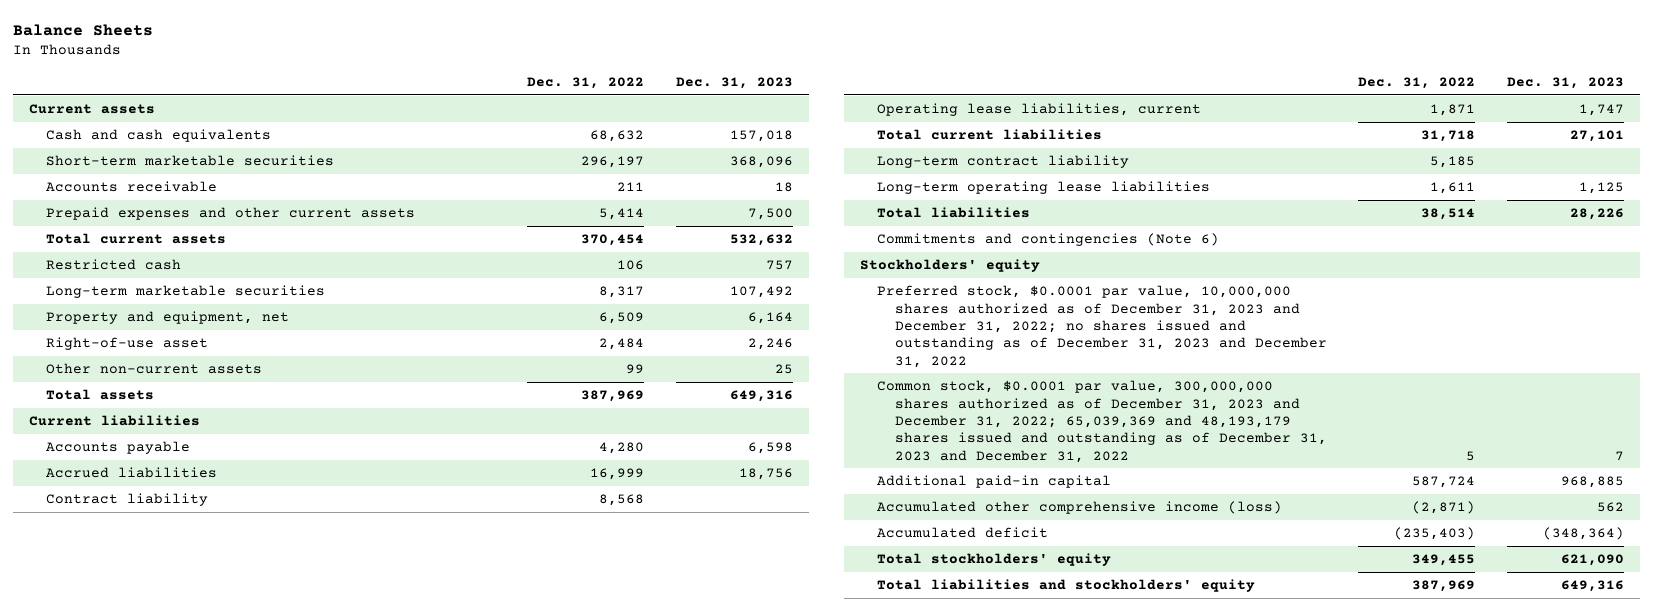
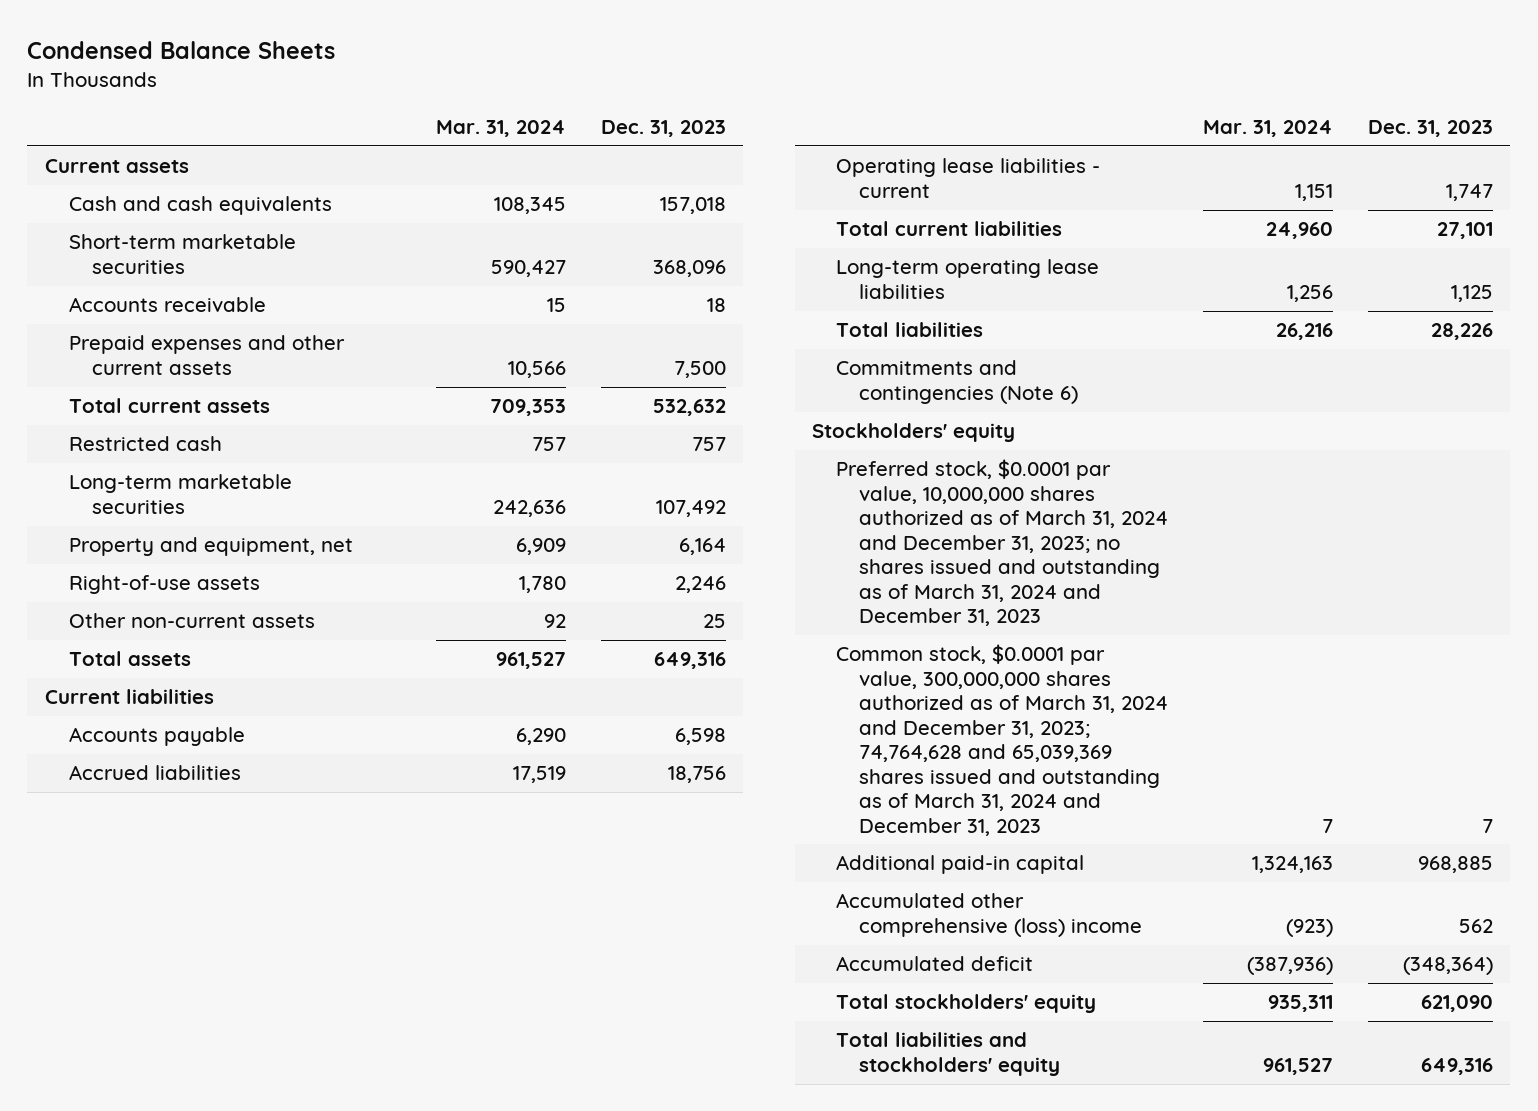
[12,23,153,36] Balance Sheets -> [27,41,336,60] Condensed Balance Sheets
[526,76,644,89] Dec. 31, 2022 -> none
none -> [436,120,567,138] Mar. 31, 2024
[45,337,208,351] Right-of-use asset -> [68,575,260,595] Right-of-use assets
[45,493,208,507] Contract liability -> none
[877,103,1202,117] Operating lease liabilities, current -> [835,158,1100,198] Operating lease liabilities - current
[877,155,1130,169] Long-term contract liability -> none
[877,285,1327,368] Preferred stock, $0.0001 par value, 10,000,000 shares authorized as of December 31, 2023 and December 31, 2022; no shares issued and outstanding as of December 31, 2023 and December 31, 2022 -> [835,459,1169,627] Preferred stock, $0.0001 par value, 10,000,000 shares authorized as of March 31, 2024 and December 31, 2023; no shares issued and outstanding as of March 31, 2024 and December 31, 2023
[877,380,1327,463] Common stock, $0.0001 par value, 300,000,000 shares authorized as of December 31, 2023 and December 31, 2022; 65,039,369 and 48,193,179 shares issued and outstanding as of December 31, 2023 and December 31, 2022 -> [835,644,1169,836] Common stock, $0.0001 par value, 300,000,000 shares authorized as of March 31, 2024 and December 31, 2023; 74,764,628 and 65,039,369 shares issued and outstanding as of March 31, 2024 and December 31, 2023
[877,501,1283,515] Accumulated other comprehensive income (loss) -> [835,893,1143,937] Accumulated other comprehensive (loss) income

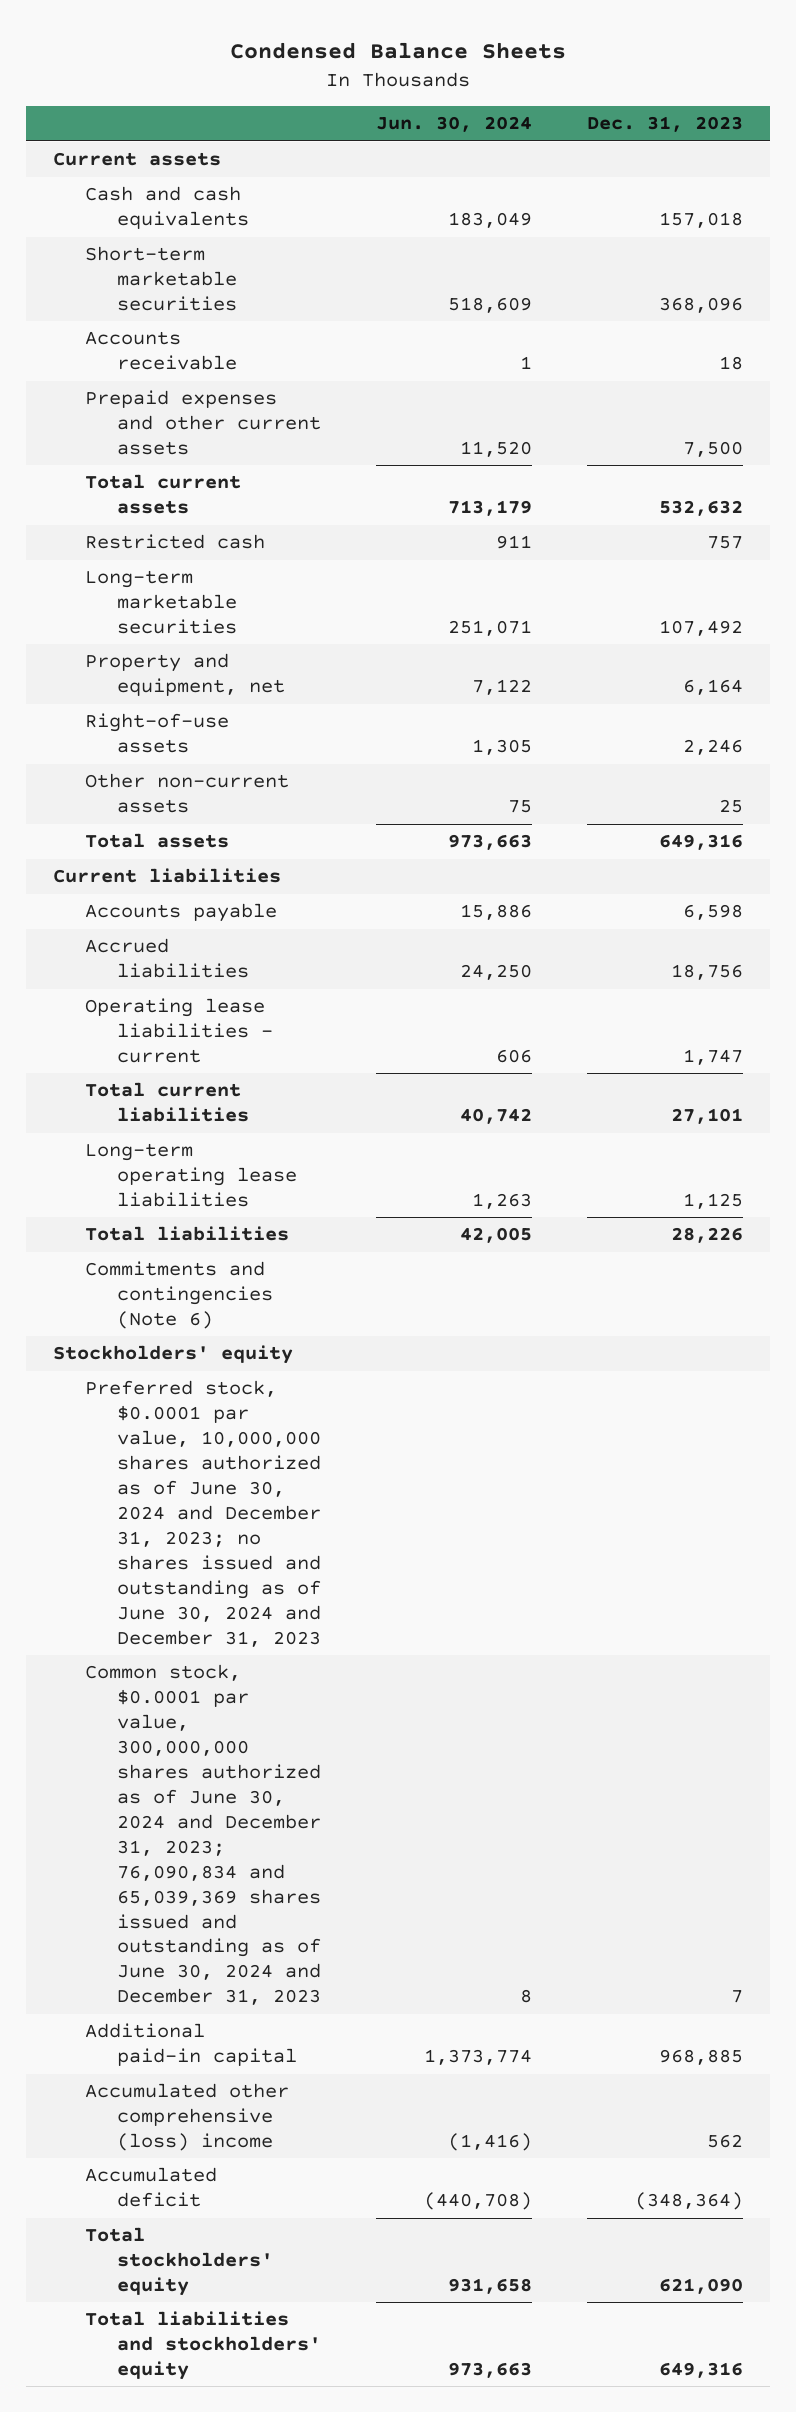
[436,120,567,138] Mar. 31, 2024 -> none
none -> [376,116,533,133] Jun. 30, 2024
[835,459,1169,627] Preferred stock, $0.0001 par value, 10,000,000 shares authorized as of March 31, 2024 and December 31, 2023; no shares issued and outstanding as of March 31, 2024 and December 31, 2023 -> [85,1380,322,1647] Preferred stock, $0.0001 par value, 10,000,000 shares authorized as of June 30, 2024 and December 31, 2023; no shares issued and outstanding as of June 30, 2024 and December 31, 2023
[835,644,1169,836] Common stock, $0.0001 par value, 300,000,000 shares authorized as of March 31, 2024 and December 31, 2023; 74,764,628 and 65,039,369 shares issued and outstanding as of March 31, 2024 and December 31, 2023 -> [85,1664,322,2006] Common stock, $0.0001 par value, 300,000,000 shares authorized as of June 30, 2024 and December 31, 2023; 76,090,834 and 65,039,369 shares issued and outstanding as of June 30, 2024 and December 31, 2023

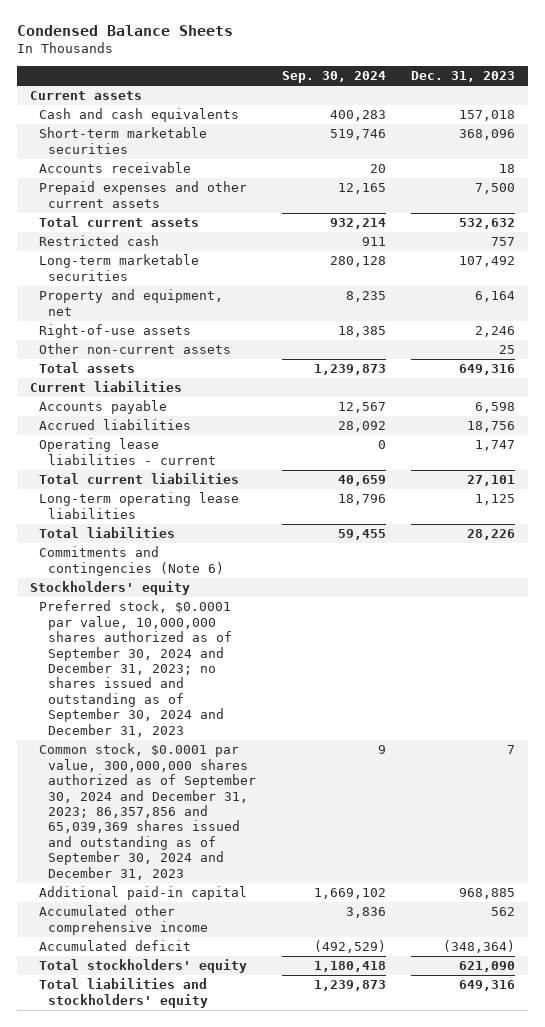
[376,116,533,133] Jun. 30, 2024 -> none
none -> [281,70,386,83] Sep. 30, 2024
[85,1380,322,1647] Preferred stock, $0.0001 par value, 10,000,000 shares authorized as of June 30, 2024 and December 31, 2023; no shares issued and outstanding as of June 30, 2024 and December 31, 2023 -> [38,600,232,737] Preferred stock, $0.0001 par value, 10,000,000 shares authorized as of September 30, 2024 and December 31, 2023; no shares issued and outstanding as of September 30, 2024 and December 31, 2023
[85,1664,322,2006] Common stock, $0.0001 par value, 300,000,000 shares authorized as of June 30, 2024 and December 31, 2023; 76,090,834 and 65,039,369 shares issued and outstanding as of June 30, 2024 and December 31, 2023 -> [38,743,256,880] Common stock, $0.0001 par value, 300,000,000 shares authorized as of September 30, 2024 and December 31, 2023; 86,357,856 and 65,039,369 shares issued and outstanding as of September 30, 2024 and December 31, 2023
[85,2083,290,2152] Accumulated other comprehensive (loss) income -> [38,905,208,935] Accumulated other comprehensive income

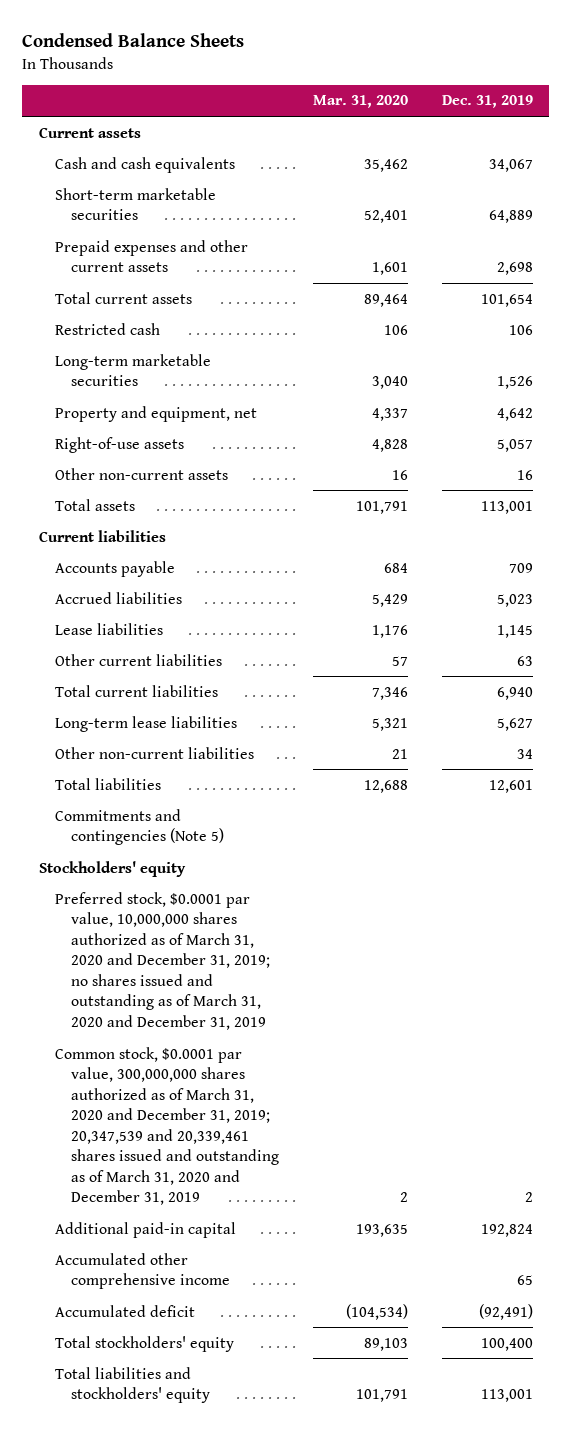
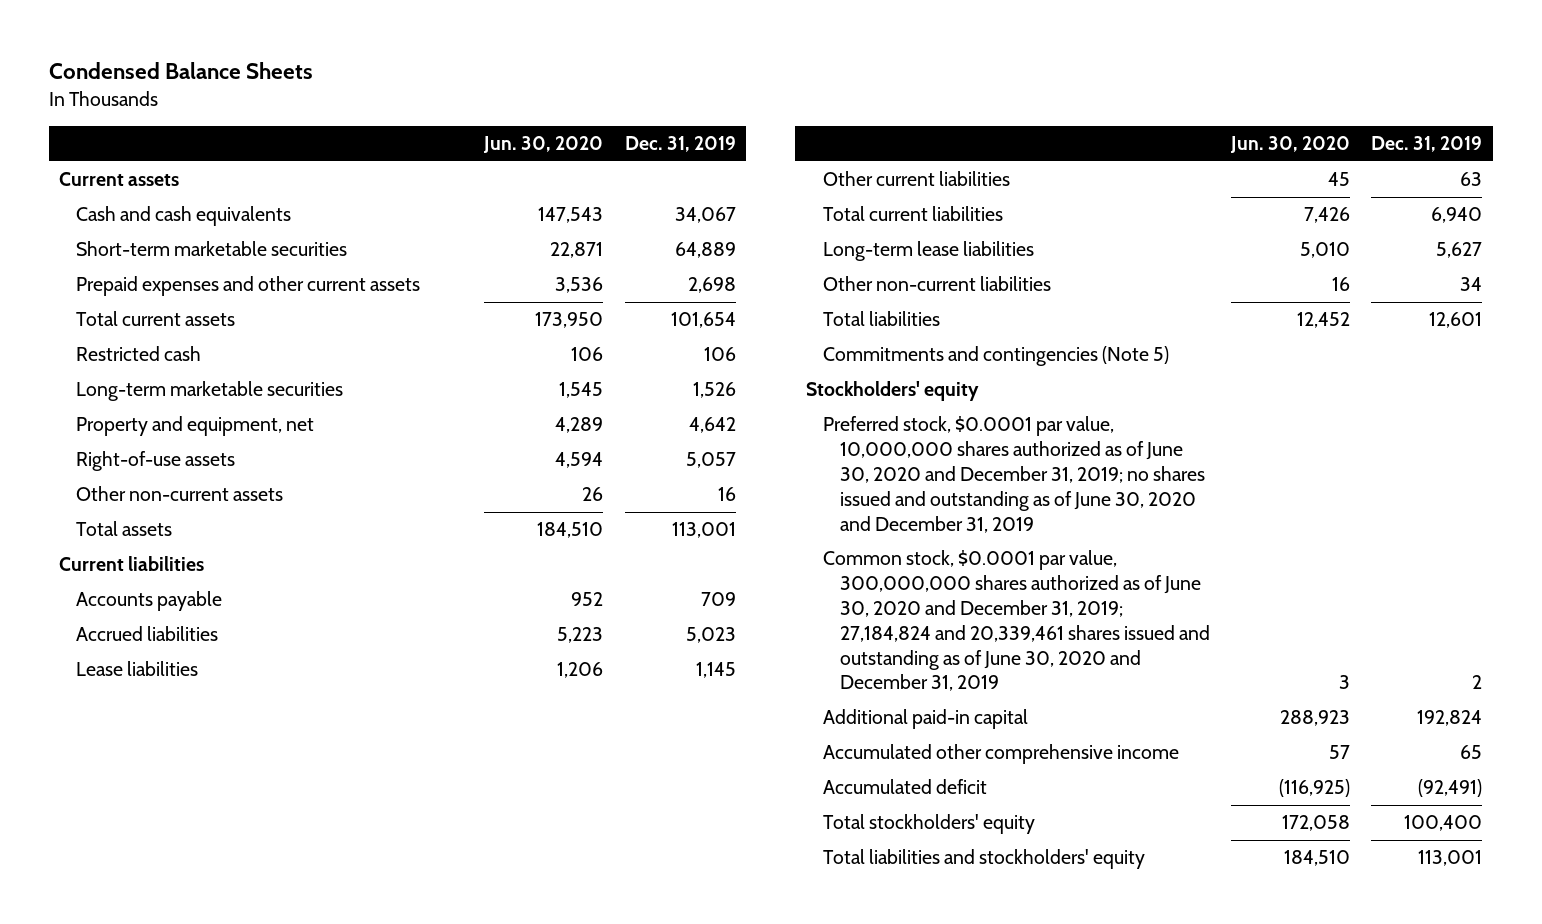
[312,95,408,109] Mar. 31, 2020 -> none
none -> [483,136,604,154] Jun. 30, 2020
[55,891,271,1030] Preferred stock, $0.0001 par value, 10,000,000 shares authorized as of March 31, 2020 and December 31, 2019; no shares issued and outstanding as of March 31, 2020 and December 31, 2019 -> [822,416,1205,533] Preferred stock, $0.0001 par value, 10,000,000 shares authorized as of June 30, 2020 and December 31, 2019; no shares issued and outstanding as of June 30, 2020 and December 31, 2019
[55,1046,280,1206] Common stock, $0.0001 par value, 300,000,000 shares authorized as of March 31, 2020 and December 31, 2019; 20,347,539 and 20,339,461 shares issued and outstanding as of March 31, 2020 and December 31, 2019 -> [822,550,1210,692] Common stock, $0.0001 par value, 300,000,000 shares authorized as of June 30, 2020 and December 31, 2019; 27,184,824 and 20,339,461 shares issued and outstanding as of June 30, 2020 and December 31, 2019

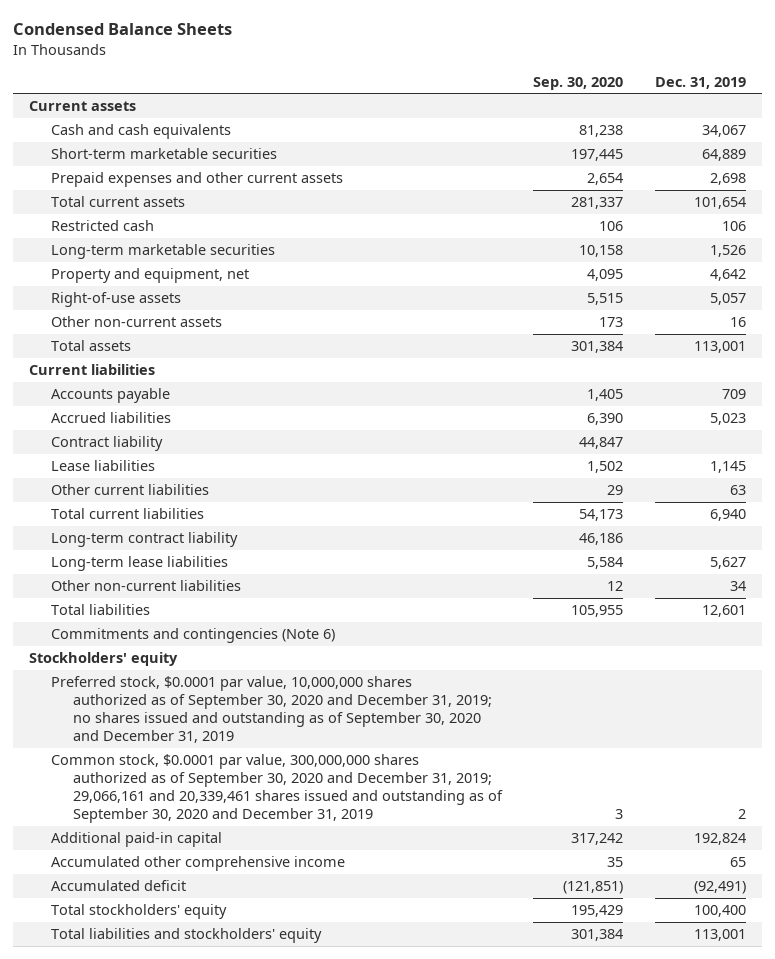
[483,136,604,154] Jun. 30, 2020 -> none
none -> [533,76,624,90] Sep. 30, 2020
none -> [50,436,163,452] Contract liability
none -> [50,532,238,548] Long-term contract liability
[822,346,1169,367] Commitments and contingencies (Note 5) -> [50,628,335,644] Commitments and contingencies (Note 6)
[822,416,1205,533] Preferred stock, $0.0001 par value, 10,000,000 shares authorized as of June 30, 2020 and December 31, 2019; no shares issued and outstanding as of June 30, 2020 and December 31, 2019 -> [50,676,492,743] Preferred stock, $0.0001 par value, 10,000,000 shares authorized as of September 30, 2020 and December 31, 2019; no shares issued and outstanding as of September 30, 2020 and December 31, 2019
[822,550,1210,692] Common stock, $0.0001 par value, 300,000,000 shares authorized as of June 30, 2020 and December 31, 2019; 27,184,824 and 20,339,461 shares issued and outstanding as of June 30, 2020 and December 31, 2019 -> [50,754,503,823] Common stock, $0.0001 par value, 300,000,000 shares authorized as of September 30, 2020 and December 31, 2019; 29,066,161 and 20,339,461 shares issued and outstanding as of September 30, 2020 and December 31, 2019

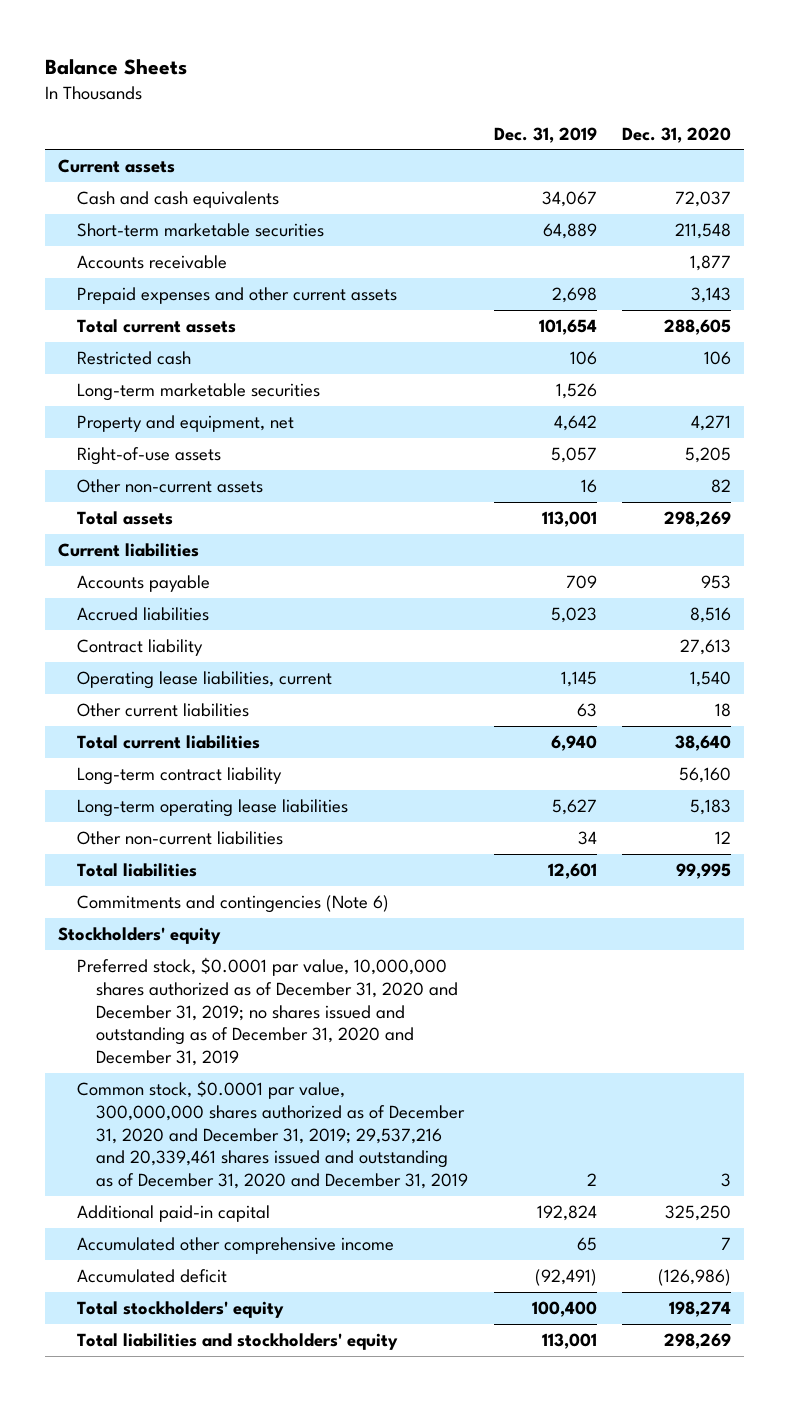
[12,23,232,36] Condensed Balance Sheets -> [45,59,188,76] Balance Sheets
[533,76,624,90] Sep. 30, 2020 -> none
none -> [622,126,732,143] Dec. 31, 2020
none -> [76,254,227,269] Accounts receivable
[50,460,155,472] Lease liabilities -> [76,670,332,689] Operating lease liabilities, current
[50,556,228,572] Long-term lease liabilities -> [76,798,348,817] Long-term operating lease liabilities
[50,676,492,743] Preferred stock, $0.0001 par value, 10,000,000 shares authorized as of September 30, 2020 and December 31, 2019; no shares issued and outstanding as of September 30, 2020 and December 31, 2019 -> [76,956,458,1067] Preferred stock, $0.0001 par value, 10,000,000 shares authorized as of December 31, 2020 and December 31, 2019; no shares issued and outstanding as of December 31, 2020 and December 31, 2019
[50,754,503,823] Common stock, $0.0001 par value, 300,000,000 shares authorized as of September 30, 2020 and December 31, 2019; 29,066,161 and 20,339,461 shares issued and outstanding as of September 30, 2020 and December 31, 2019 -> [76,1079,468,1190] Common stock, $0.0001 par value, 300,000,000 shares authorized as of December 31, 2020 and December 31, 2019; 29,537,216 and 20,339,461 shares issued and outstanding as of December 31, 2020 and December 31, 2019

